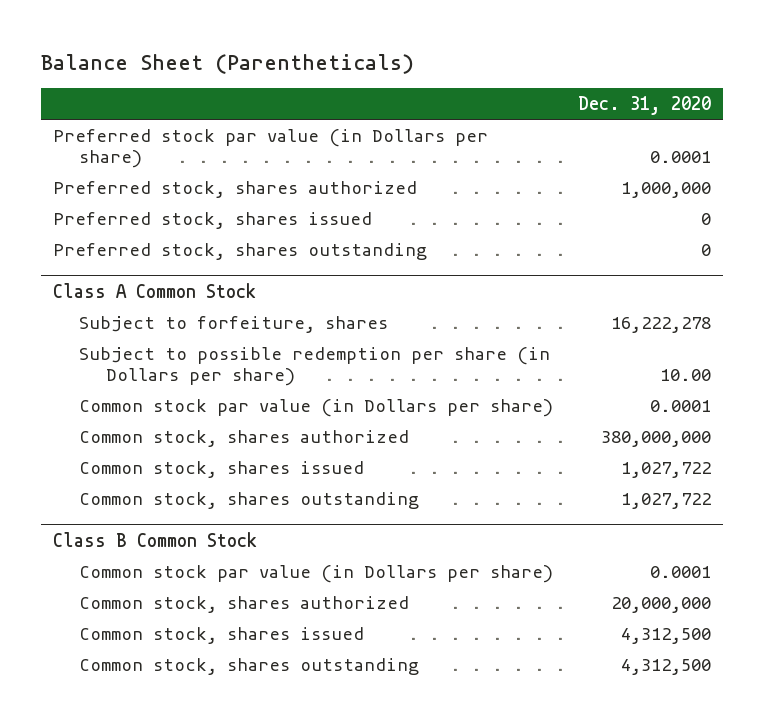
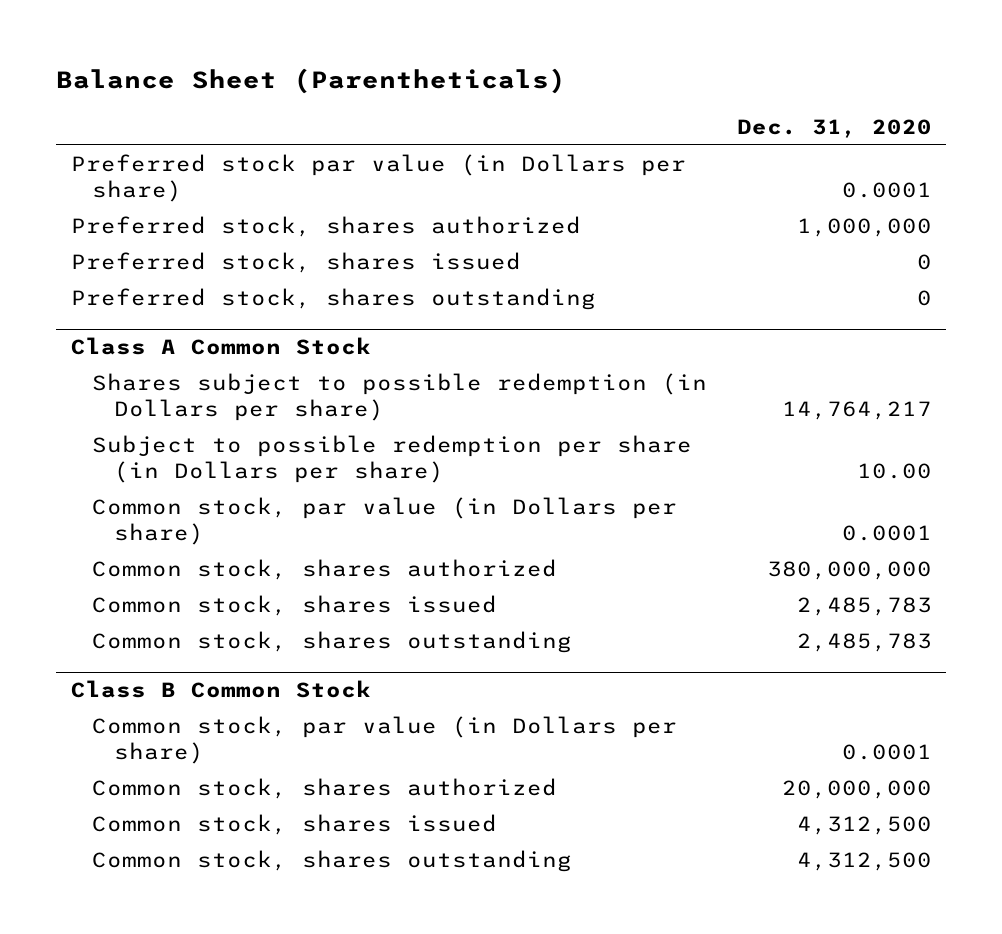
[79,315,389,333] Subject to forfeiture, shares -> none
none -> [92,373,708,422] Shares subject to possible redemption (in Dollars per share)
[79,398,554,417] Common stock par value (in Dollars per share) -> [92,497,678,546] Common stock, par value (in Dollars per share)
[620,461,711,478] 1,027,722 -> [796,597,932,617] 2,485,783
[620,492,711,509] 1,027,722 -> [796,633,932,653] 2,485,783
[79,564,554,583] Common stock par value (in Dollars per share) -> [92,716,678,765] Common stock, par value (in Dollars per share)

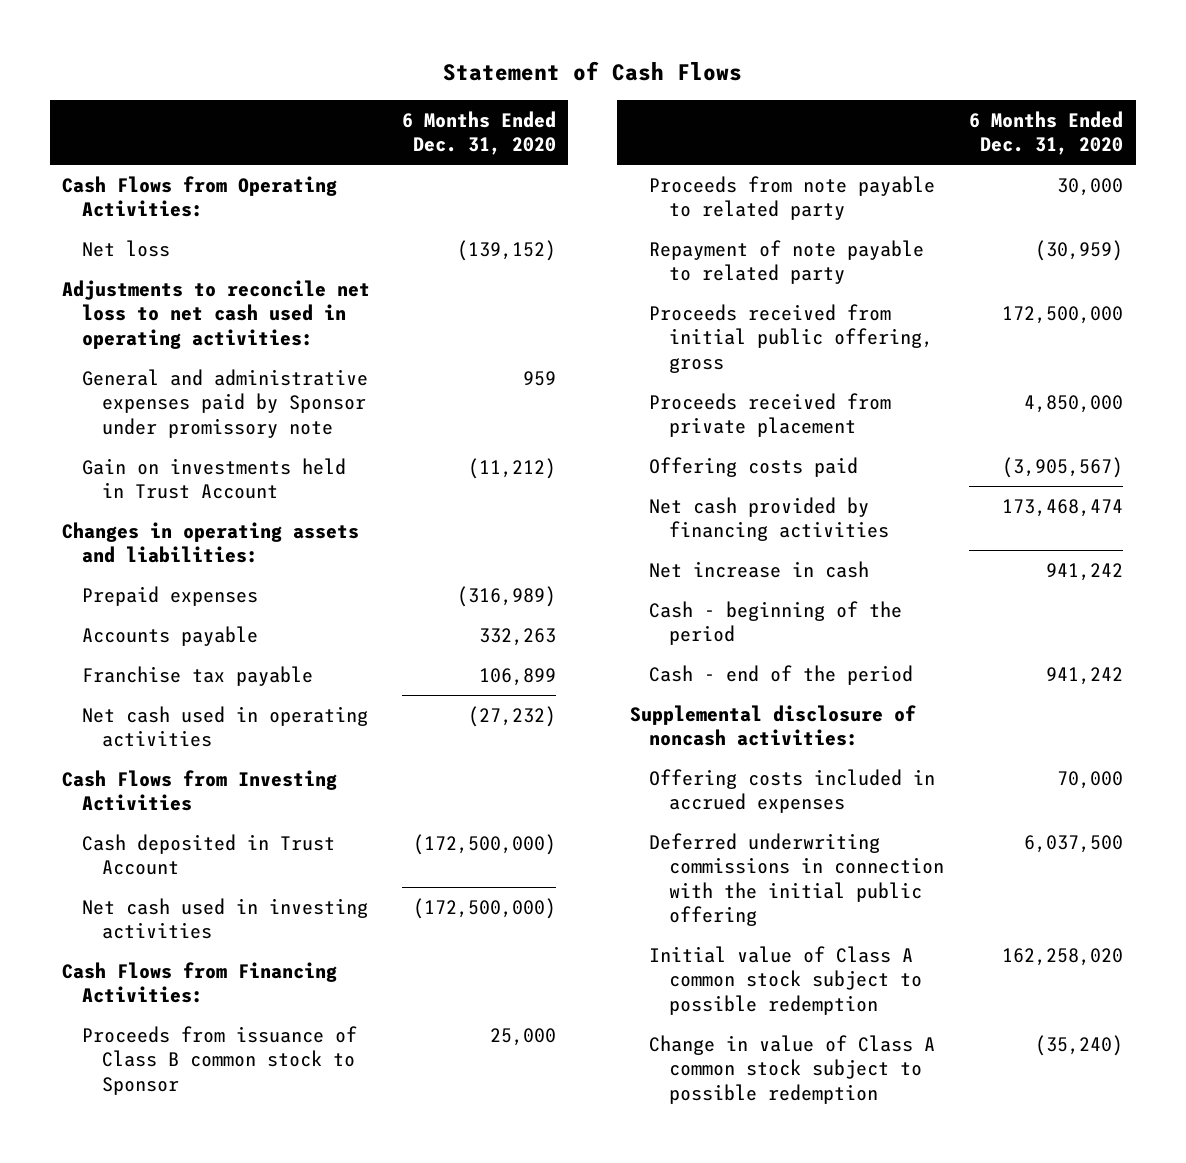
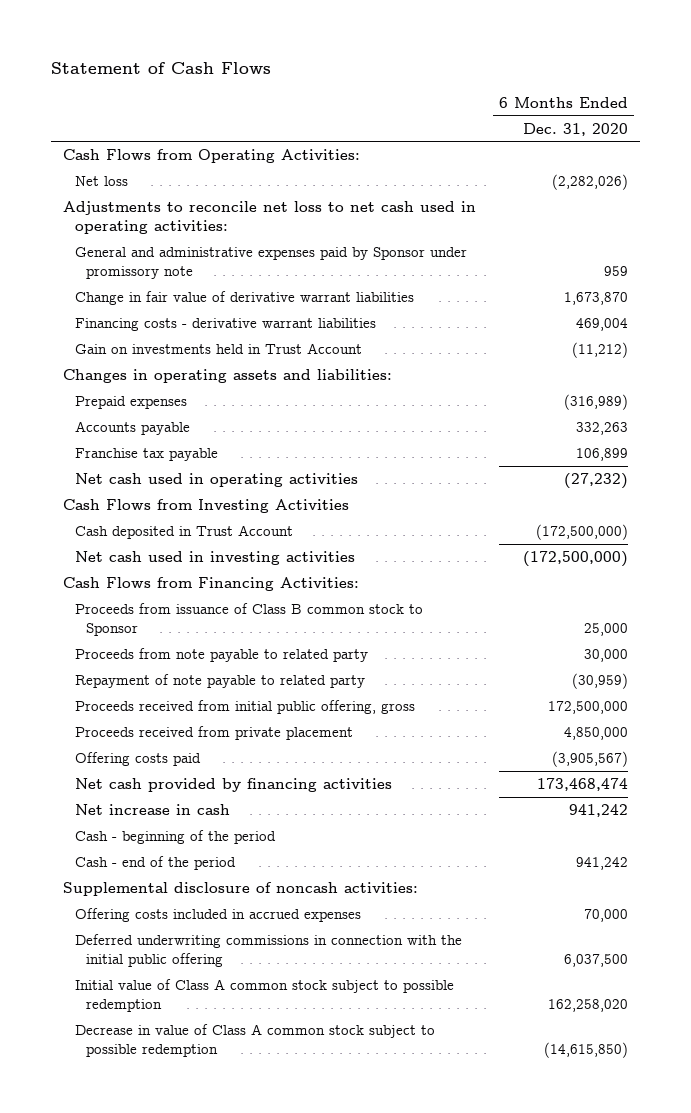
[456,239,556,261] (139,152) -> [552,174,629,191] (2,282,026)
none -> [74,291,414,306] Change in fair value of derivative warrant liabilities
none -> [74,318,376,332] Financing costs - derivative warrant liabilities
[649,1034,936,1104] Change in value of Class A common stock subject to possible redemption -> [74,1024,435,1057] Decrease in value of Class A common stock subject to possible redemption
[1035,1034,1124,1056] (35,240) -> [544,1041,629,1058] (14,615,850)

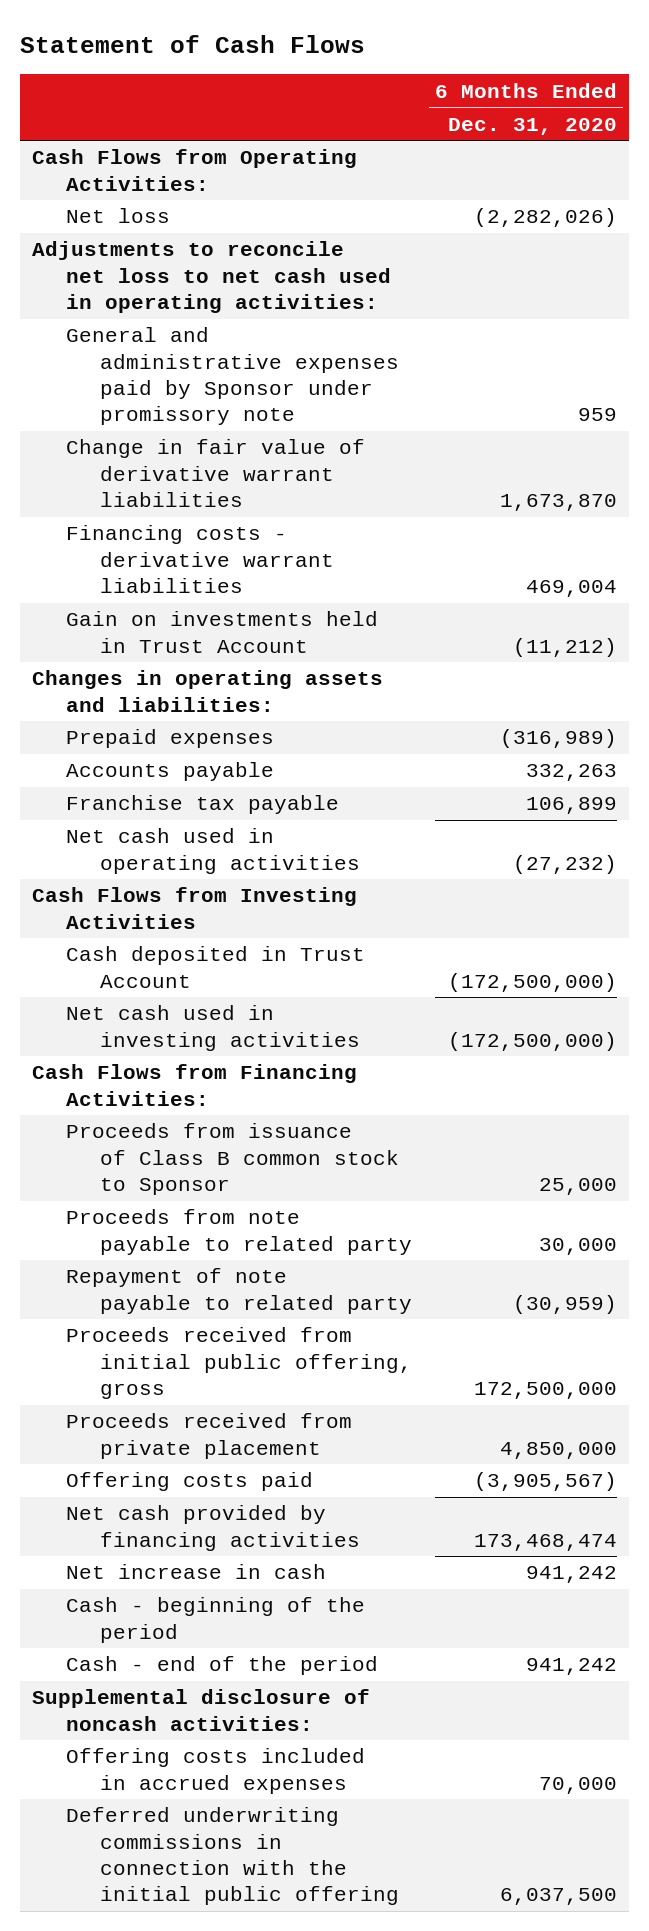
[74,979,454,1012] Initial value of Class A common stock subject to possible redemption -> none
[74,1024,435,1057] Decrease in value of Class A common stock subject to possible redemption -> none

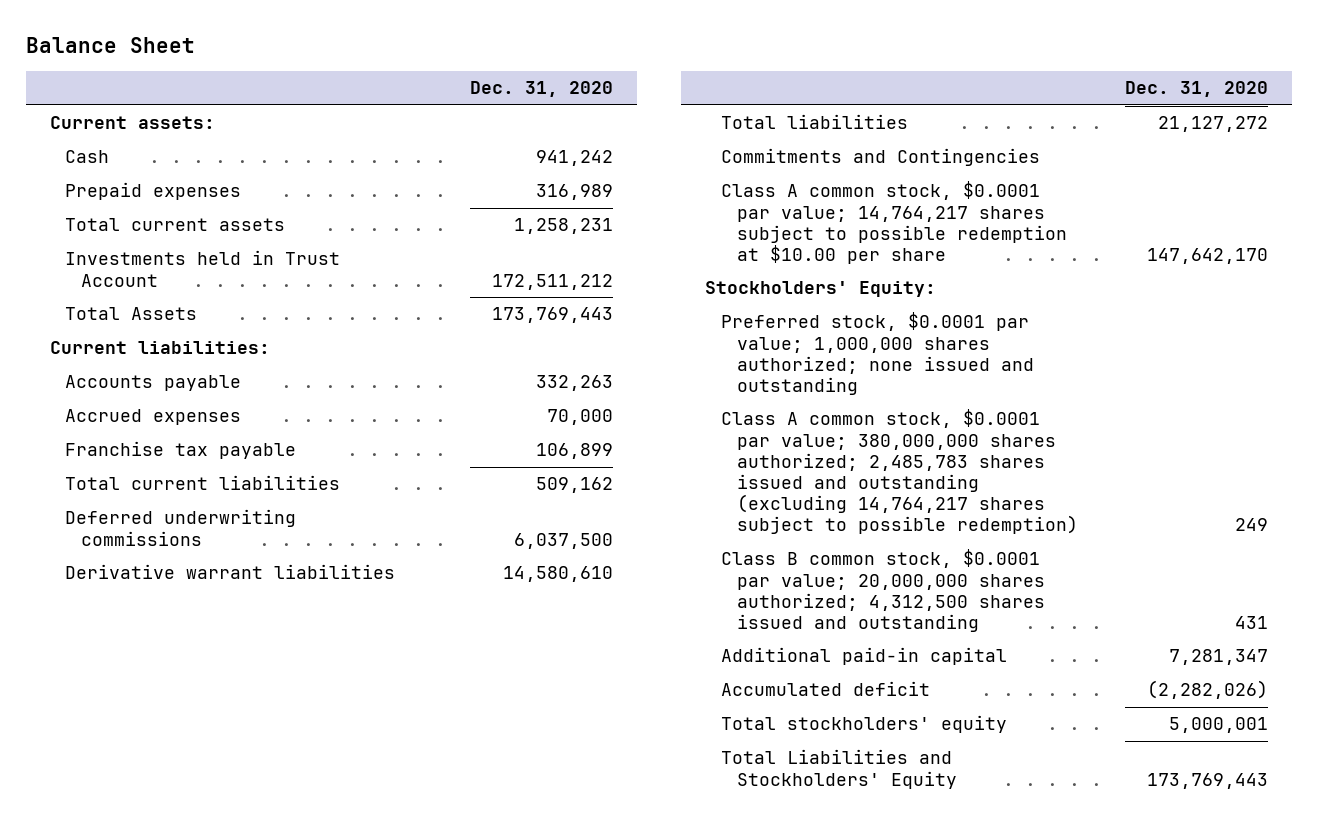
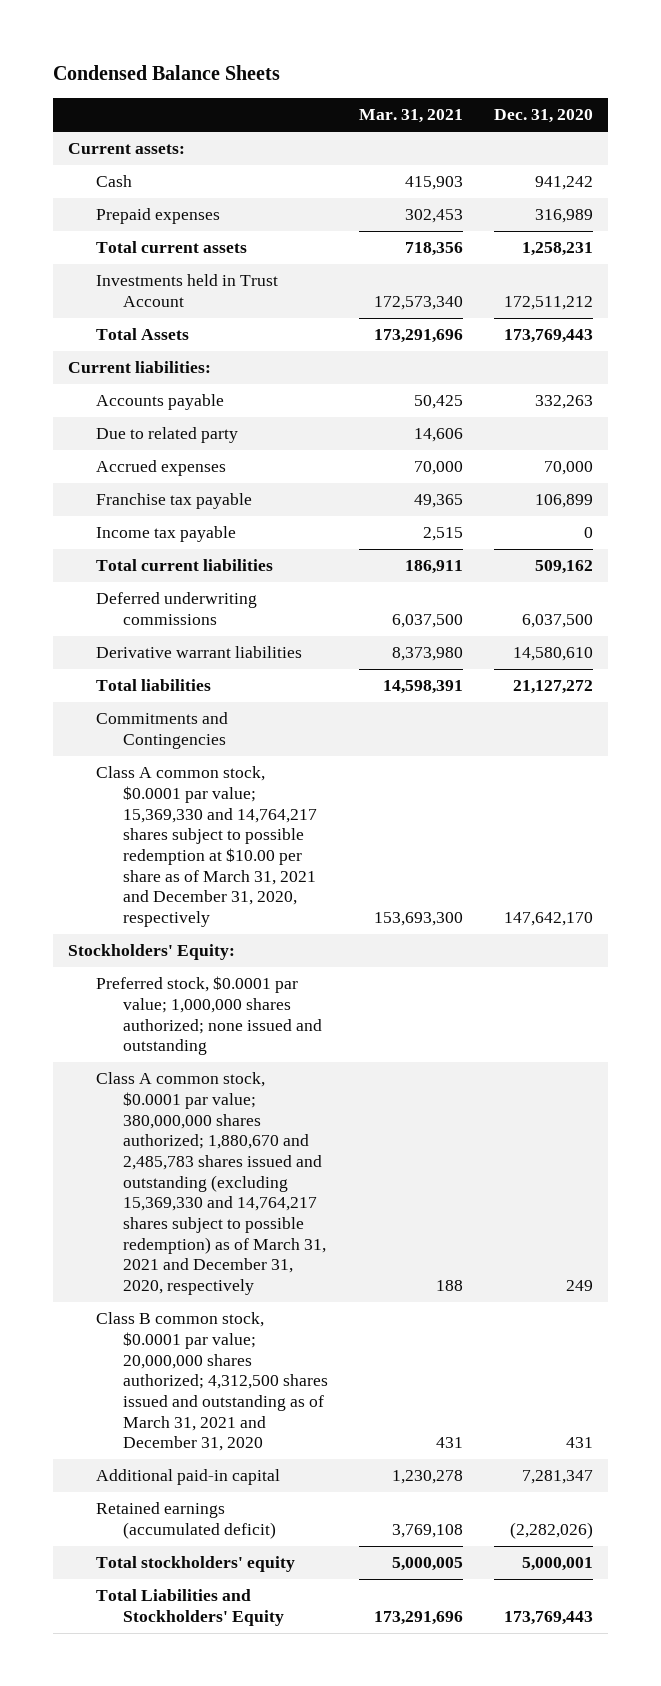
[25,37,195,54] Balance Sheet -> [53,65,281,81] Condensed Balance Sheets
none -> [358,109,463,124] Mar. 31, 2021
none -> [95,427,238,444] Due to related party
none -> [95,526,236,543] Income tax payable
[720,181,1067,264] Class A common stock, $0.0001 par value; 14,764,217 shares subject to possible redemption at $10.00 per share -> [95,766,318,927] Class A common stock, $0.0001 par value; 15,369,330 and 14,764,217 shares subject to possible redemption at $10.00 per share as of March 31, 2021 and December 31, 2020, respectively
[720,409,1078,535] Class A common stock, $0.0001 par value; 380,000,000 shares authorized; 2,485,783 shares issued and outstanding (excluding 14,764,217 shares subject to possible redemption) -> [95,1072,327,1295] Class A common stock, $0.0001 par value; 380,000,000 shares authorized; 1,880,670 and 2,485,783 shares issued and outstanding (excluding 15,369,330 and 14,764,217 shares subject to possible redemption) as of March 31, 2021 and December 31, 2020, respectively
[720,549,1045,632] Class B common stock, $0.0001 par value; 20,000,000 shares authorized; 4,312,500 shares issued and outstanding -> [95,1312,329,1452] Class B common stock, $0.0001 par value; 20,000,000 shares authorized; 4,312,500 shares issued and outstanding as of March 31, 2021 and December 31, 2020
[720,681,930,697] Accumulated deficit -> [95,1502,277,1539] Retained earnings (accumulated deficit)

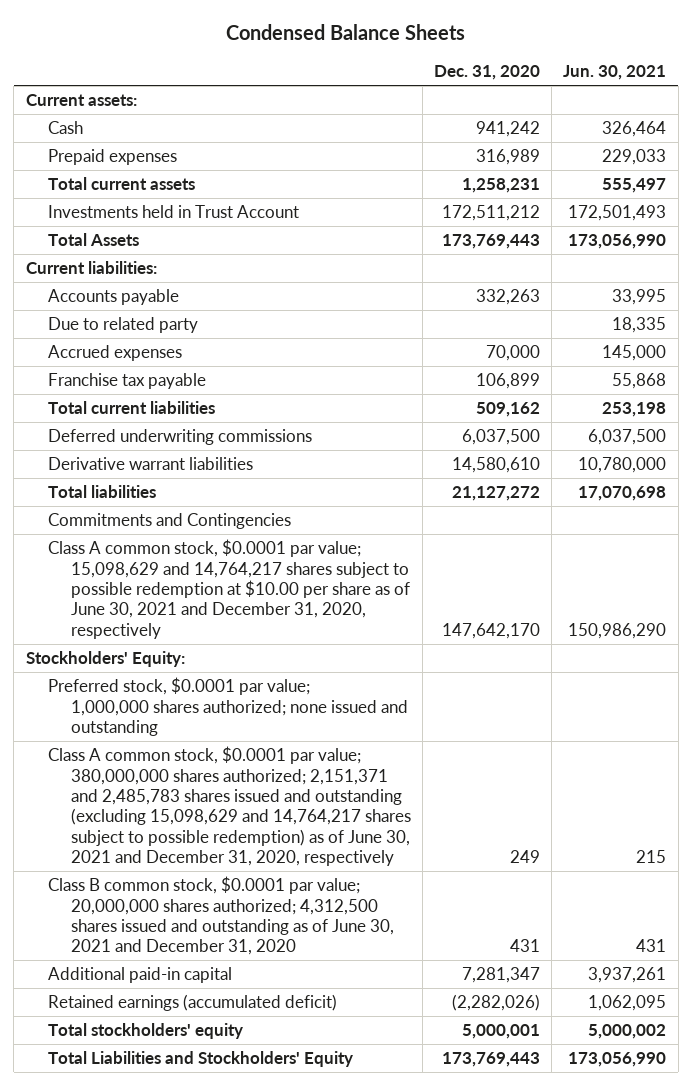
[358,109,463,124] Mar. 31, 2021 -> none
none -> [563,65,667,81] Jun. 30, 2021
[95,526,236,543] Income tax payable -> none
[95,766,318,927] Class A common stock, $0.0001 par value; 15,369,330 and 14,764,217 shares subject to possible redemption at $10.00 per share as of March 31, 2021 and December 31, 2020, respectively -> [48,539,410,639] Class A common stock, $0.0001 par value; 15,098,629 and 14,764,217 shares subject to possible redemption at $10.00 per share as of June 30, 2021 and December 31, 2020, respectively
[95,1072,327,1295] Class A common stock, $0.0001 par value; 380,000,000 shares authorized; 1,880,670 and 2,485,783 shares issued and outstanding (excluding 15,369,330 and 14,764,217 shares subject to possible redemption) as of March 31, 2021 and December 31, 2020, respectively -> [48,746,411,866] Class A common stock, $0.0001 par value; 380,000,000 shares authorized; 2,151,371 and 2,485,783 shares issued and outstanding (excluding 15,098,629 and 14,764,217 shares subject to possible redemption) as of June 30, 2021 and December 31, 2020, respectively
[95,1312,329,1452] Class B common stock, $0.0001 par value; 20,000,000 shares authorized; 4,312,500 shares issued and outstanding as of March 31, 2021 and December 31, 2020 -> [48,876,394,956] Class B common stock, $0.0001 par value; 20,000,000 shares authorized; 4,312,500 shares issued and outstanding as of June 30, 2021 and December 31, 2020

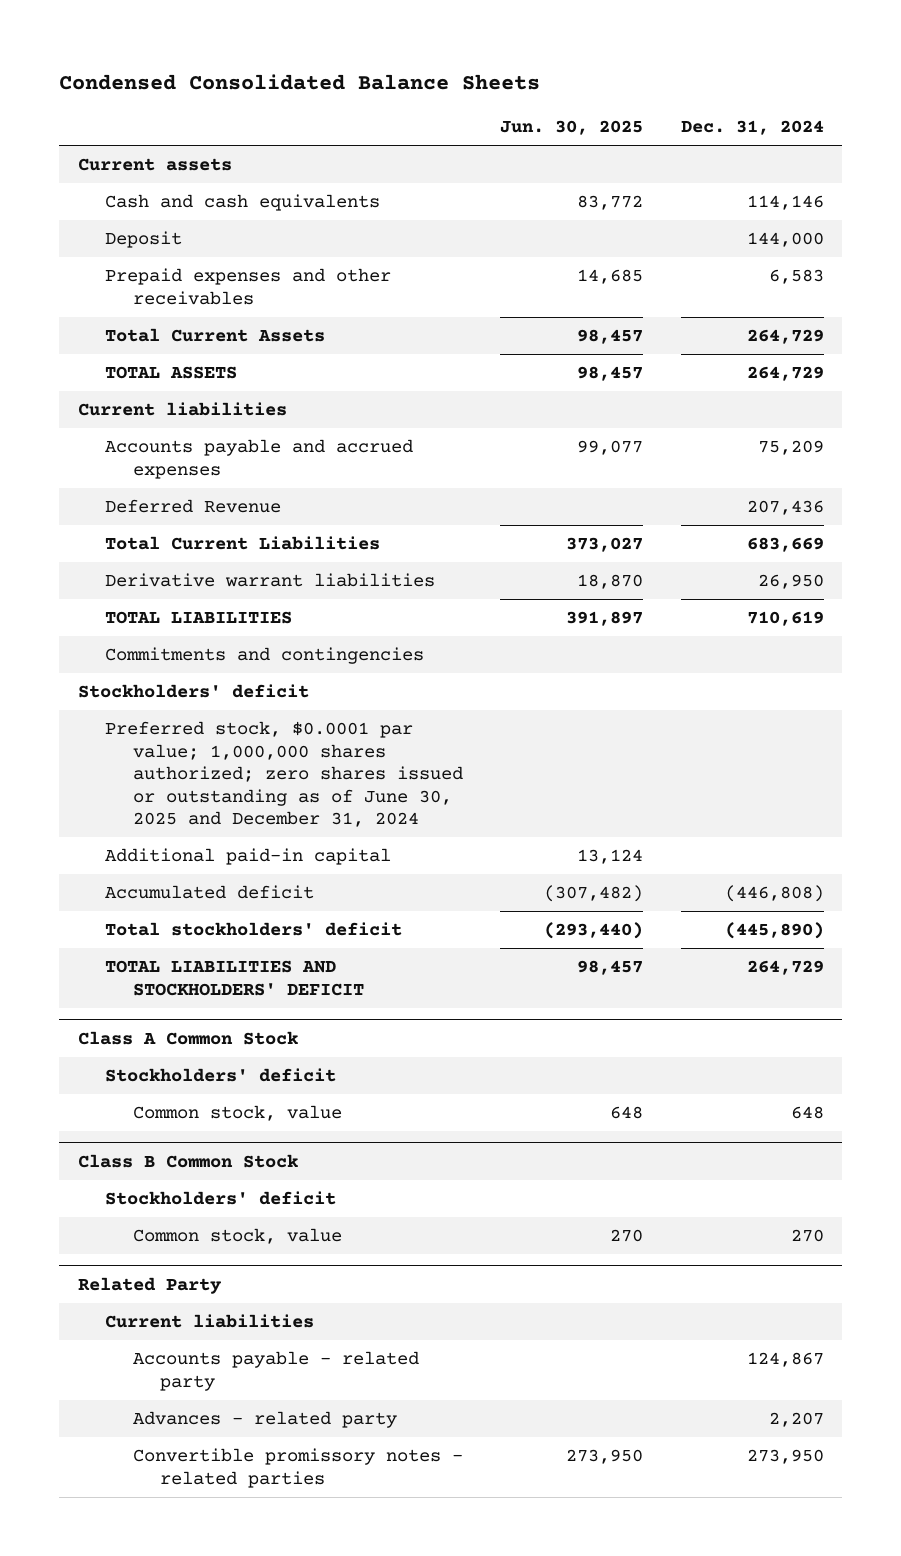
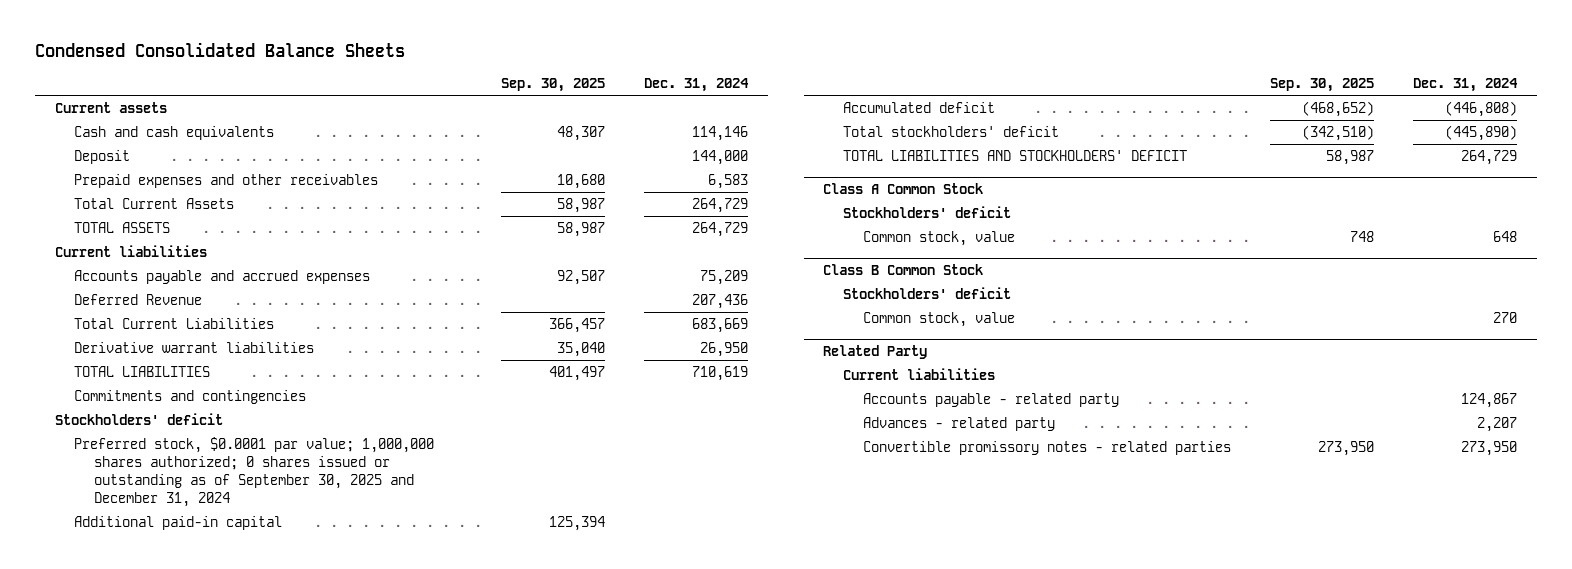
[500,120,644,136] Jun. 30, 2025 -> none
none -> [501,78,606,93] Sep. 30, 2025
[105,721,463,828] Preferred stock, $0.0001 par value; 1,000,000 shares authorized; zero shares issued or outstanding as of June 30, 2025 and December 31, 2024 -> [74,437,435,508] Preferred stock, $0.0001 par value; 1,000,000 shares authorized; 0 shares issued or outstanding as of September 30, 2025 and December 31, 2024

